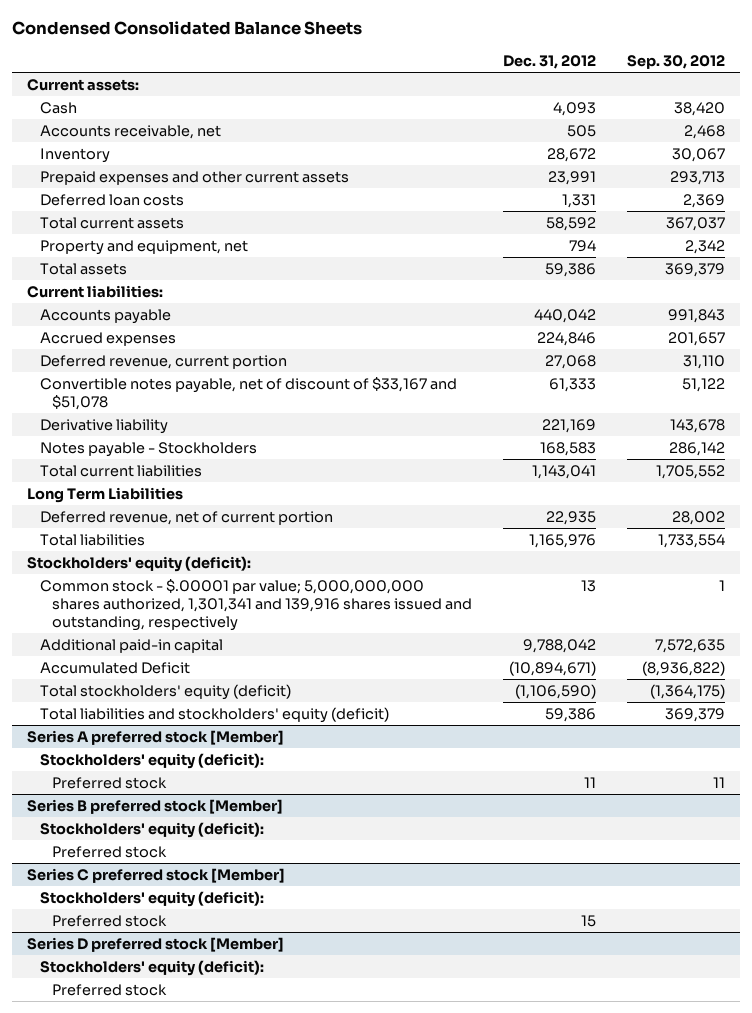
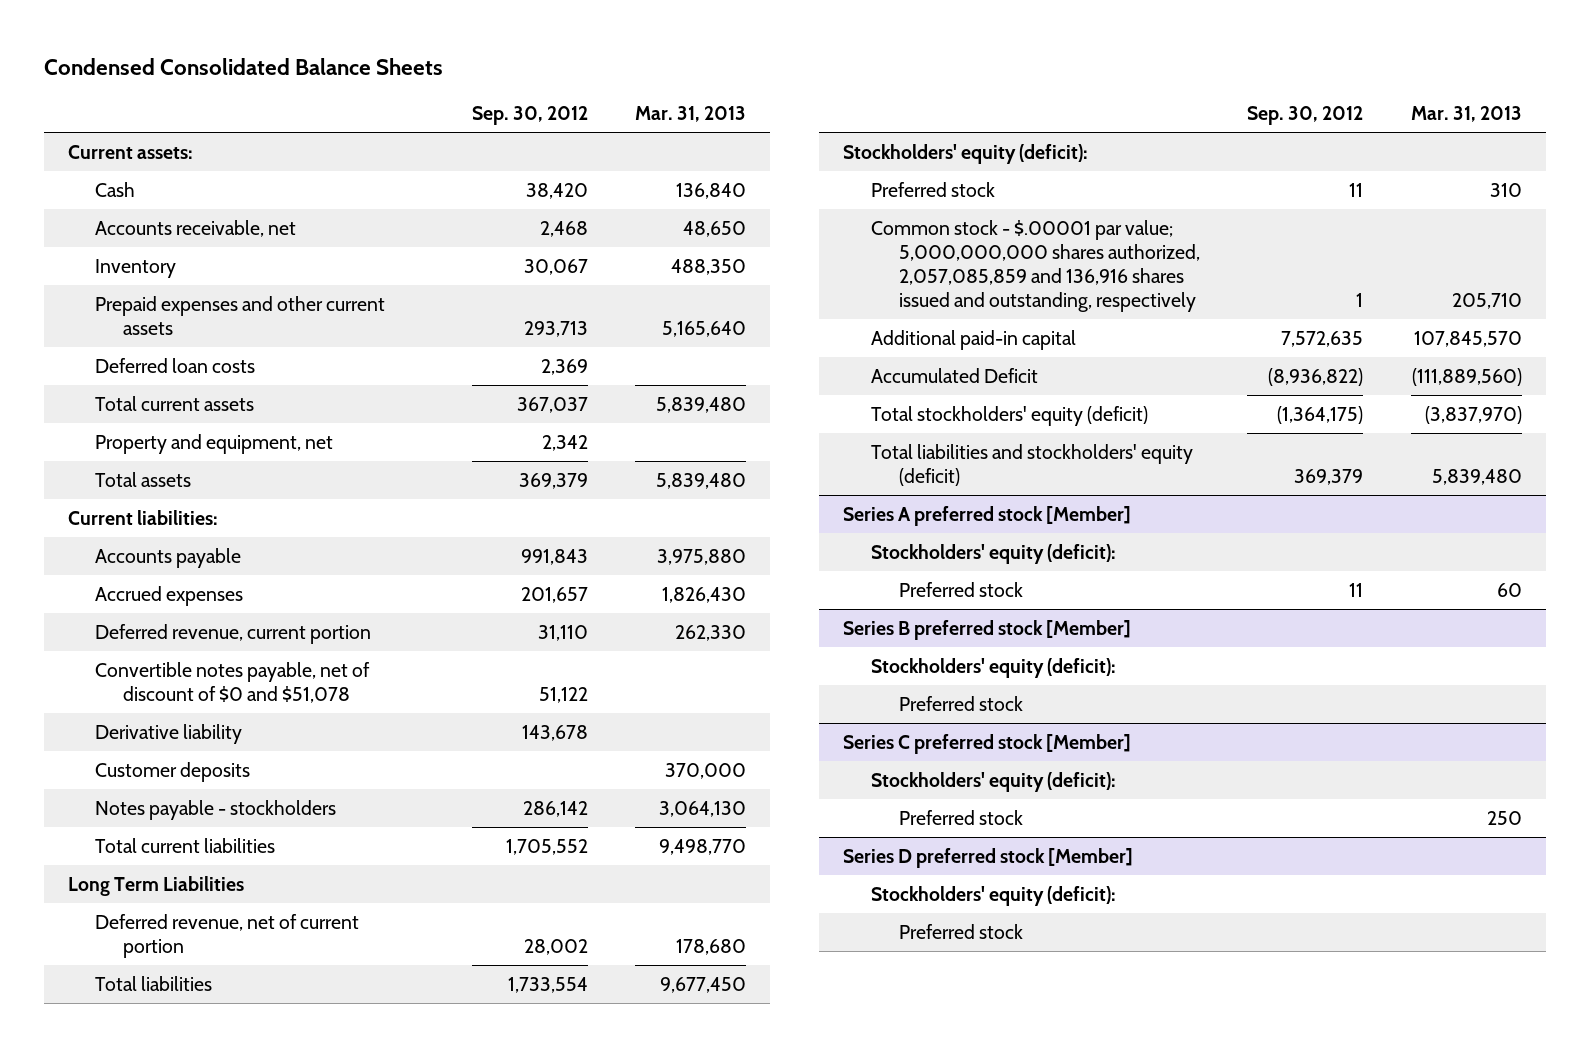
[502,54,596,69] Dec. 31, 2012 -> none
none -> [635,106,747,123] Mar. 31, 2013
[39,376,457,410] Convertible notes payable, net of discount of $33,167 and $51,078 -> [95,661,371,703] Convertible notes payable, net of discount of $0 and $51,078
none -> [95,761,251,782] Customer deposits
[39,441,257,457] Notes payable - Stockholders -> [95,799,337,820] Notes payable - stockholders
none -> [870,181,995,197] Preferred stock
[39,578,473,631] Common stock - $.00001 par value; 5,000,000,000 shares authorized, 1,301,341 and 139,916 shares issued and outstanding, respectively -> [870,219,1200,312] Common stock - $.00001 par value; 5,000,000,000 shares authorized, 2,057,085,859 and 136,916 shares issued and outstanding, respectively

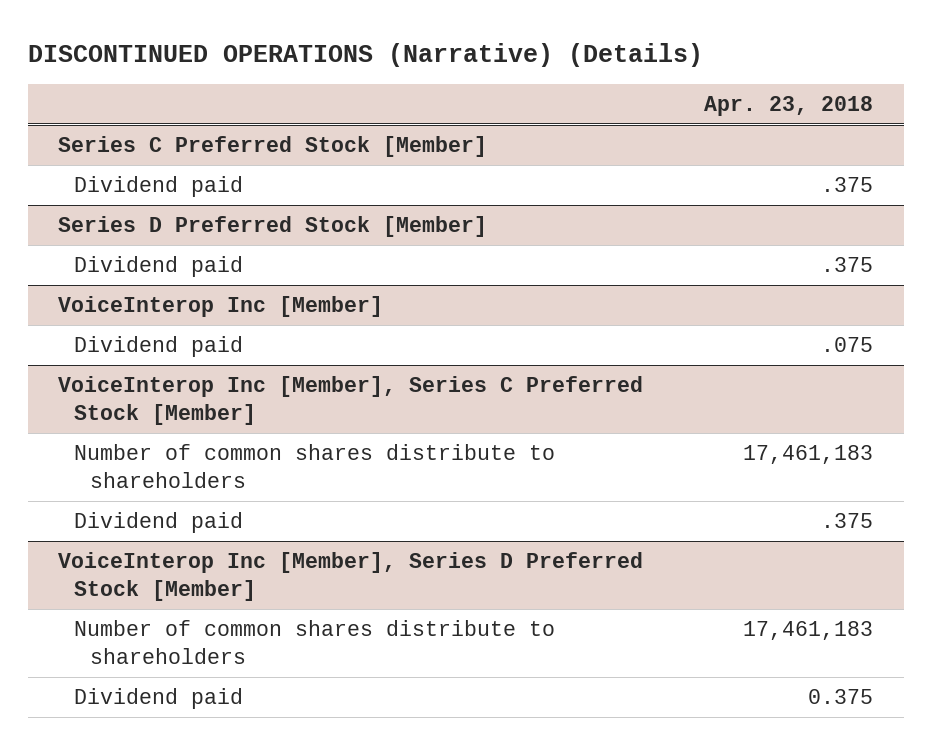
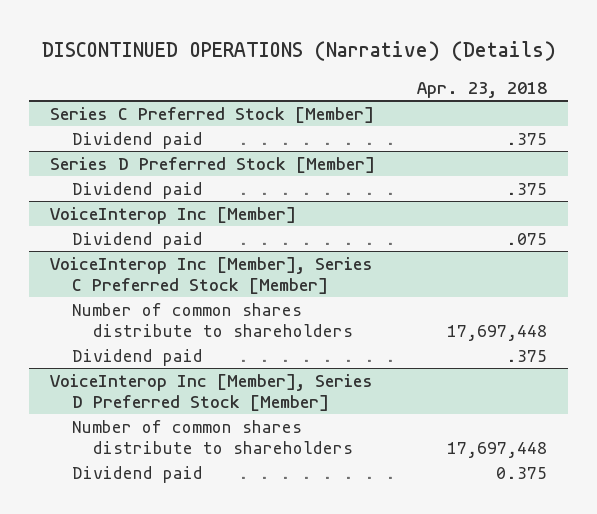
[743,445,874,465] 17,461,183 -> [447,324,548,341] 17,697,448
[743,621,874,641] 17,461,183 -> [447,441,548,458] 17,697,448

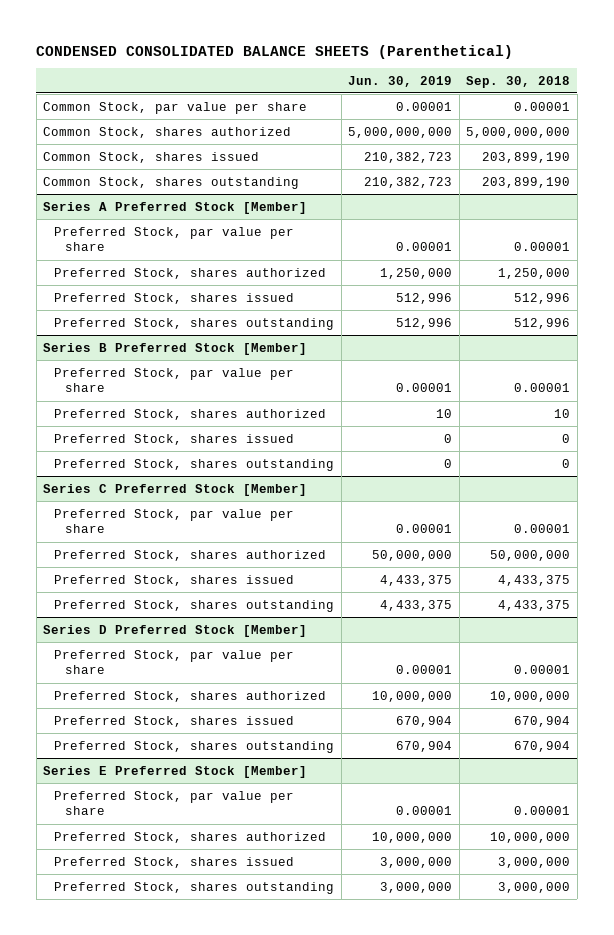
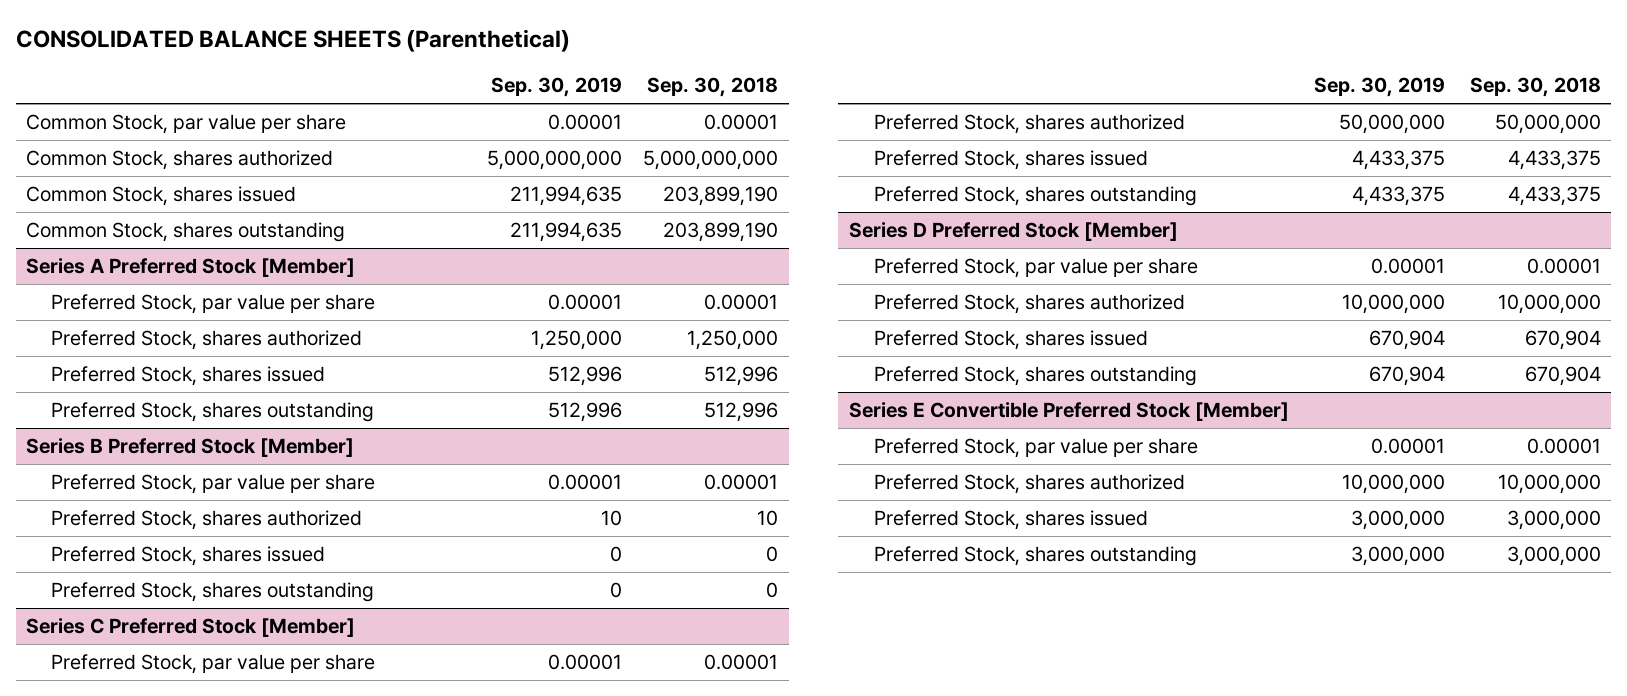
[36,44,514,59] CONDENSED CONSOLIDATED BALANCE SHEETS (Parenthetical) -> [15,28,570,52] CONSOLIDATED BALANCE SHEETS (Parenthetical)
[348,75,453,87] Jun. 30, 2019 -> none
none -> [491,76,623,97] Sep. 30, 2019
[43,765,308,778] Series E Preferred Stock [Member] -> [848,402,1289,422] Series E Convertible Preferred Stock [Member]

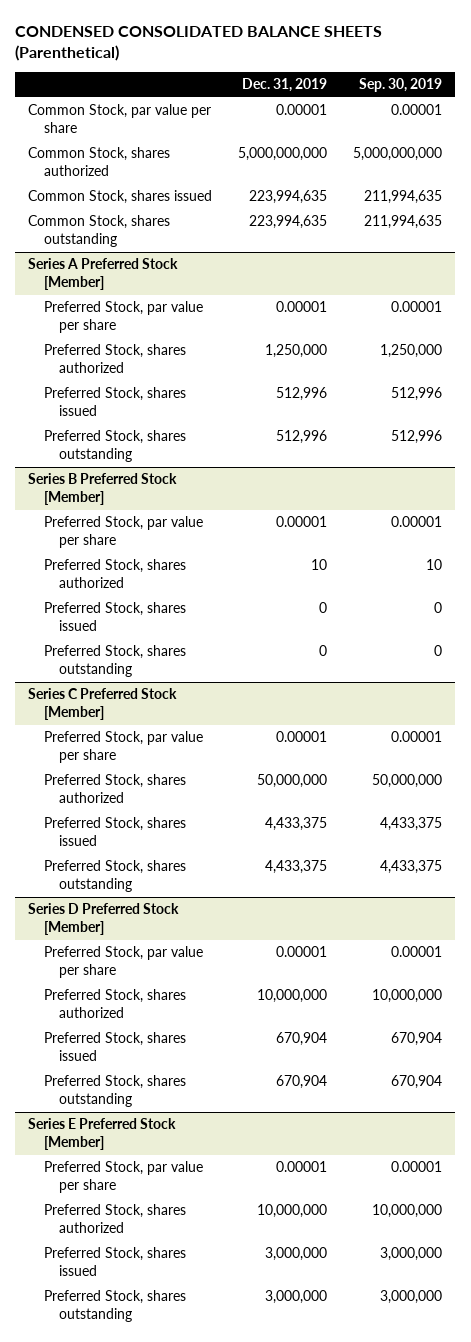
[15,28,570,52] CONSOLIDATED BALANCE SHEETS (Parenthetical) -> [15,25,383,61] CONDENSED CONSOLIDATED BALANCE SHEETS (Parenthetical)
[647,76,779,97] Sep. 30, 2018 -> none
none -> [242,78,328,93] Dec. 31, 2019
[848,402,1289,422] Series E Convertible Preferred Stock [Member] -> [28,1118,177,1151] Series E Preferred Stock [Member]

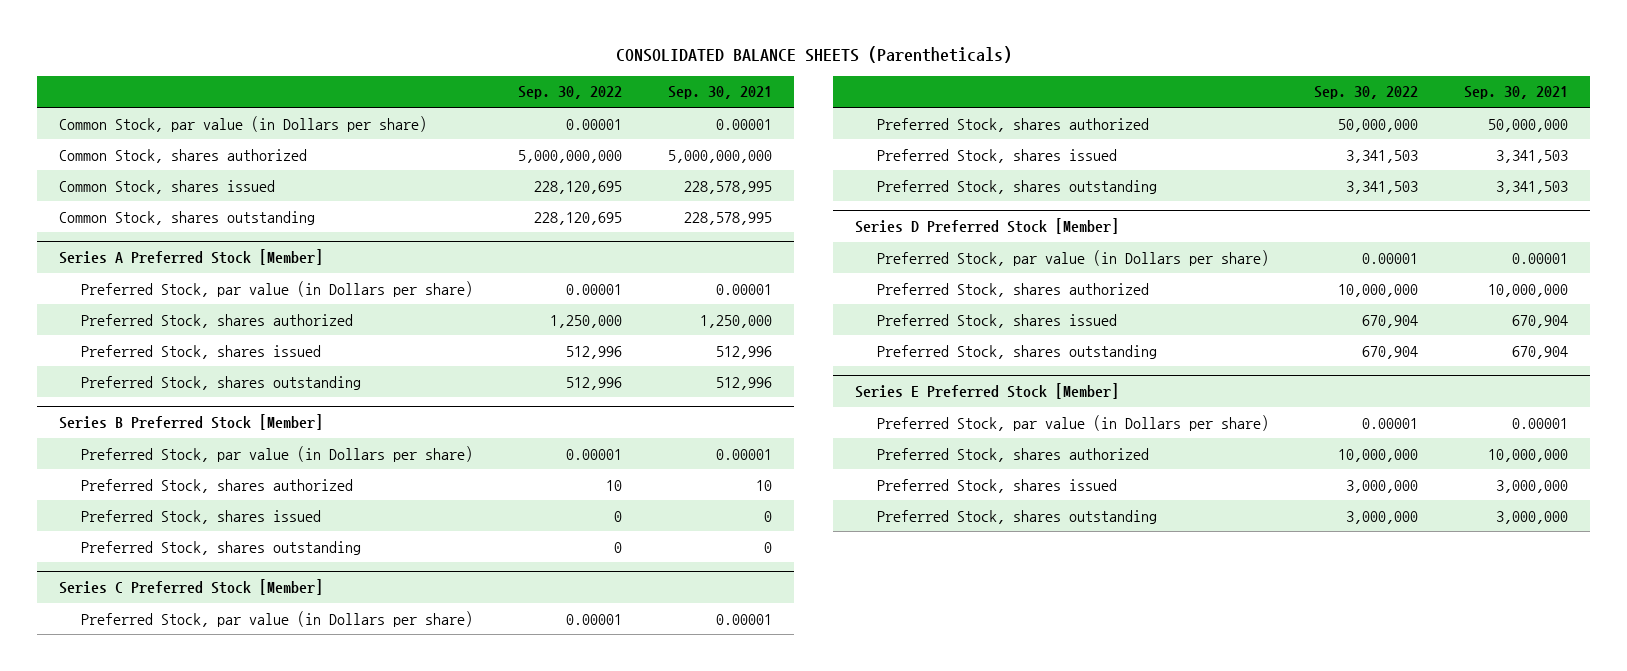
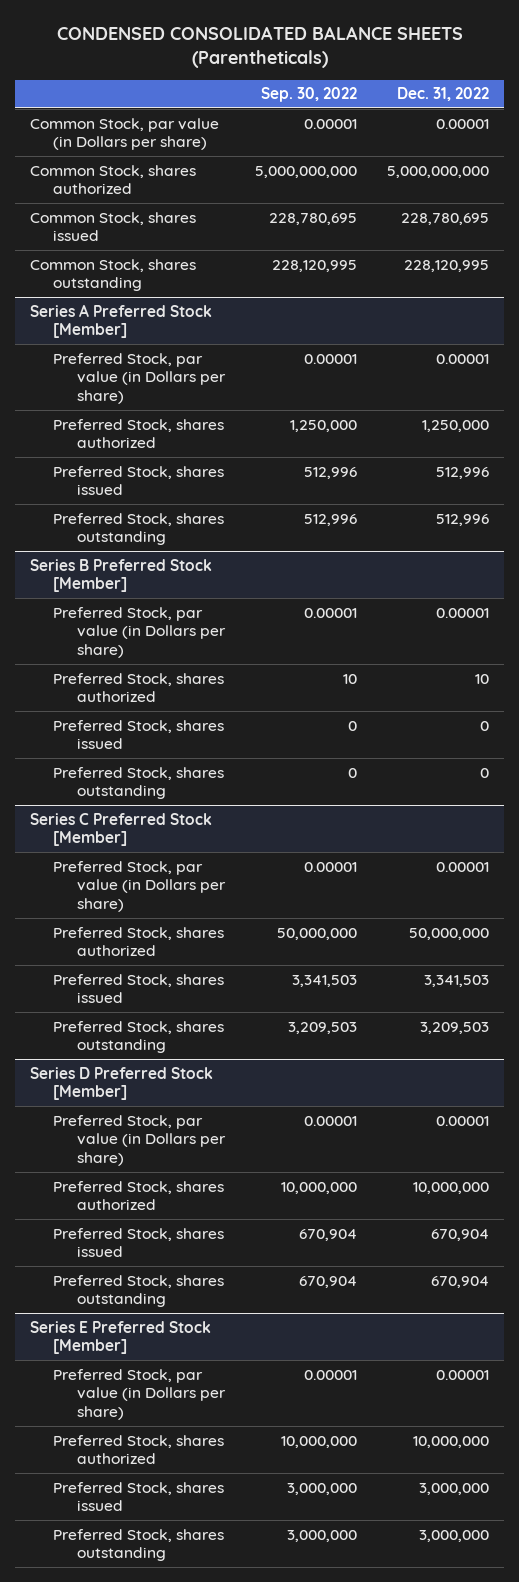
[615,46,1012,64] CONSOLIDATED BALANCE SHEETS (Parentheticals) -> [56,25,463,68] CONDENSED CONSOLIDATED BALANCE SHEETS (Parentheticals)
[667,86,772,100] Sep. 30, 2021 -> none
none -> [396,87,489,102] Dec. 31, 2022
[534,180,623,194] 228,120,695 -> [268,212,357,225] 228,780,695
[534,211,623,225] 228,120,695 -> [271,259,357,272] 228,120,995
[1346,180,1419,194] 3,341,503 -> [287,1021,357,1034] 3,209,503

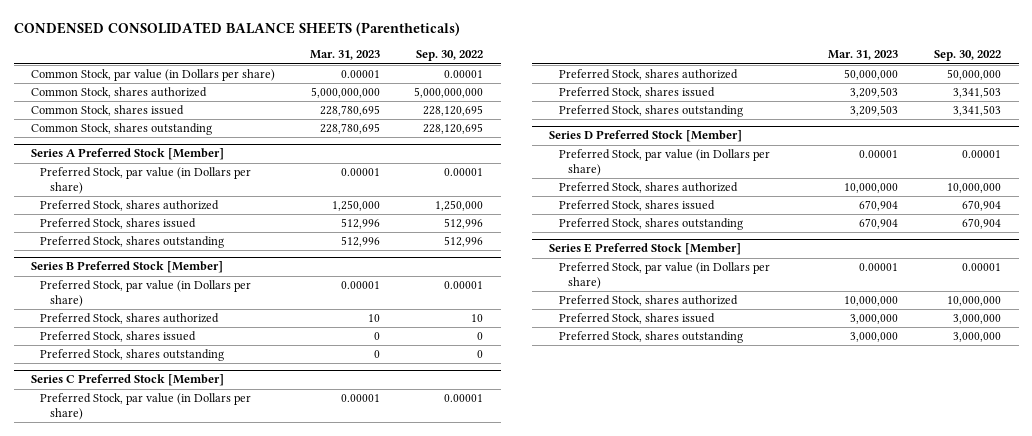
[396,87,489,102] Dec. 31, 2022 -> none
none -> [309,50,380,61] Mar. 31, 2023
[268,212,357,225] 228,780,695 -> [423,105,484,117] 228,120,695
[271,259,357,272] 228,120,995 -> [423,123,484,135] 228,120,695
[287,1021,357,1034] 3,209,503 -> [953,105,1002,117] 3,341,503

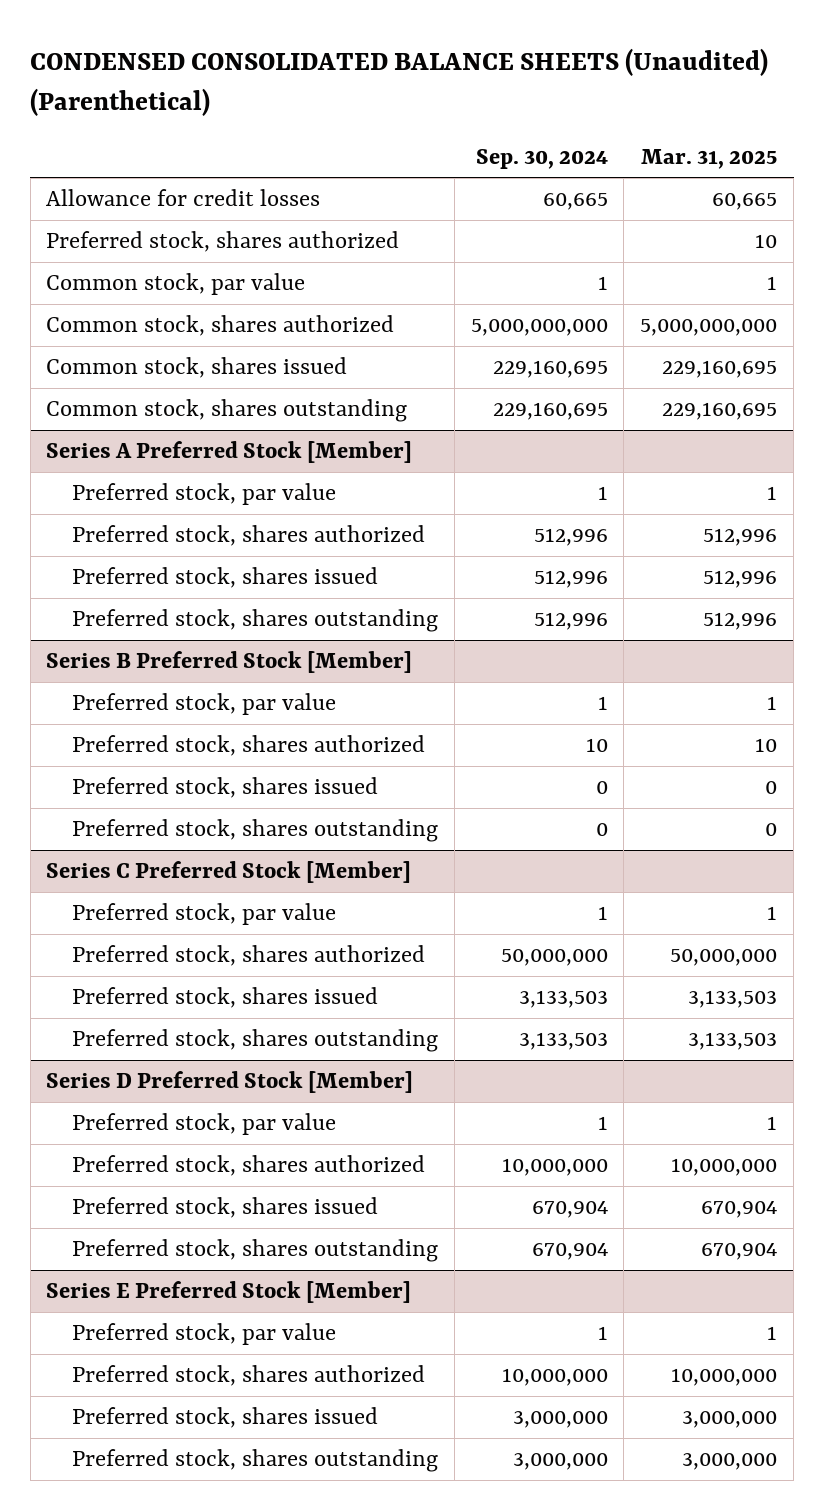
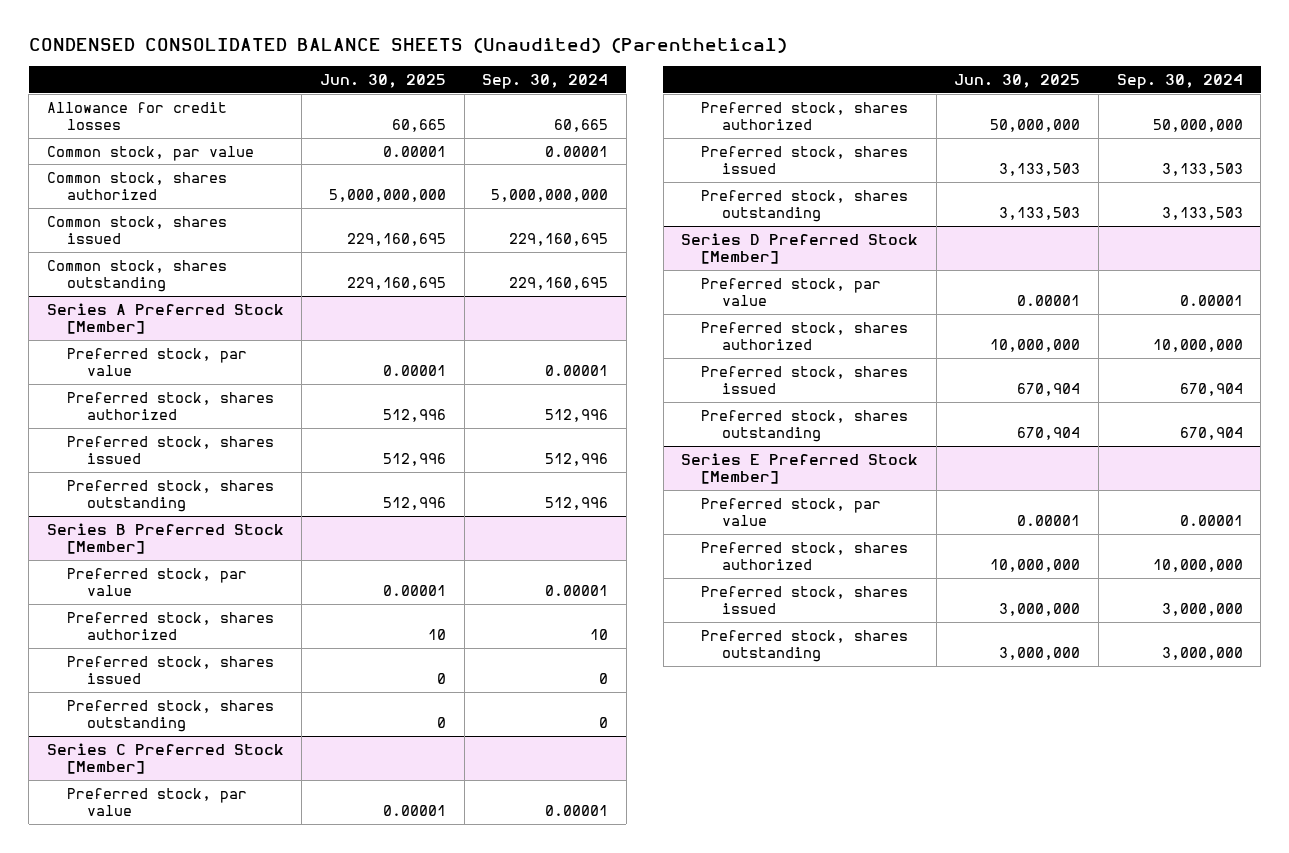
[641,148,778,169] Mar. 31, 2025 -> none
none -> [319,73,446,88] Jun. 30, 2025
[46,231,400,253] Preferred stock, shares authorized -> none
[597,276,608,291] 1 -> [545,145,609,157] 0.00001
[597,486,608,501] 1 -> [545,364,609,376] 0.00001
[597,696,608,711] 1 -> [545,584,609,596] 0.00001
[597,906,608,921] 1 -> [545,804,609,816] 0.00001
[597,1116,608,1131] 1 -> [1179,294,1243,306] 0.00001
[597,1326,608,1341] 1 -> [1179,514,1243,526] 0.00001

